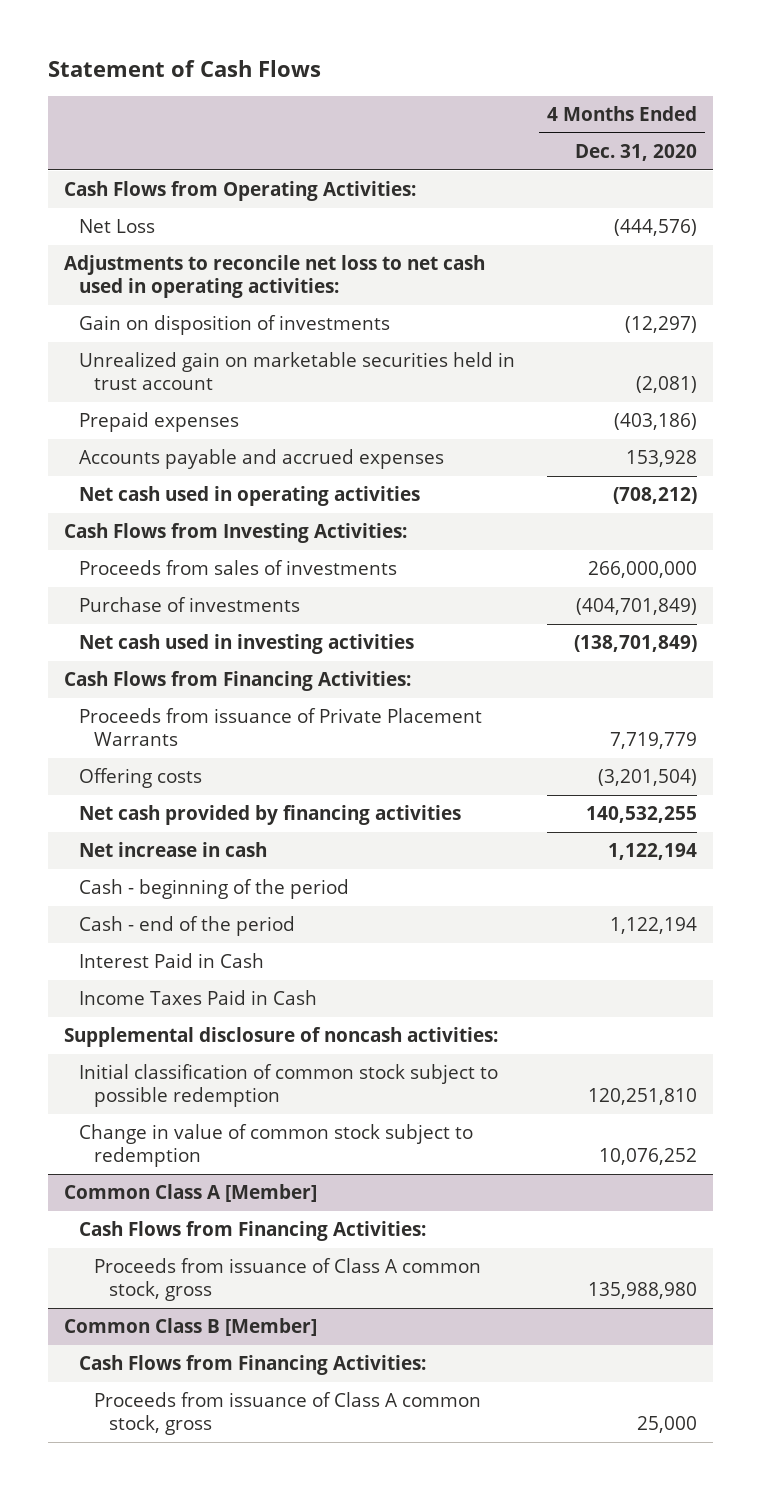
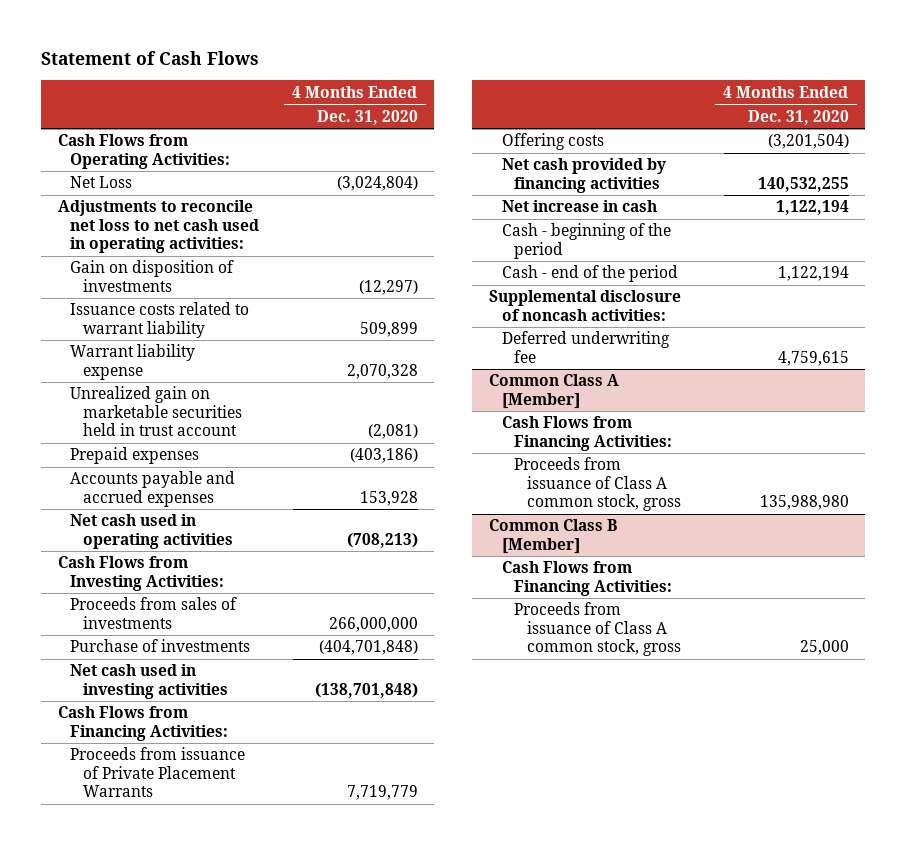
[613,219,697,237] (444,576) -> [336,176,418,192] (3,024,804)
none -> [70,302,250,338] Issuance costs related to warrant liability
none -> [70,344,196,380] Warrant liability expense
[612,487,697,505] (708,212) -> [346,532,418,548] (708,213)
[575,598,697,616] (404,701,849) -> [318,640,418,656] (404,701,848)
[573,635,697,653] (138,701,849) -> [314,682,418,698] (138,701,848)
[78,953,264,969] Interest Paid in Cash -> none
[78,990,317,1006] Income Taxes Paid in Cash -> none
[78,1064,498,1107] Initial classification of common stock subject to possible redemption -> none
[78,1124,473,1167] Change in value of common stock subject to redemption -> none
none -> [501,331,670,363] Deferred underwriting fee

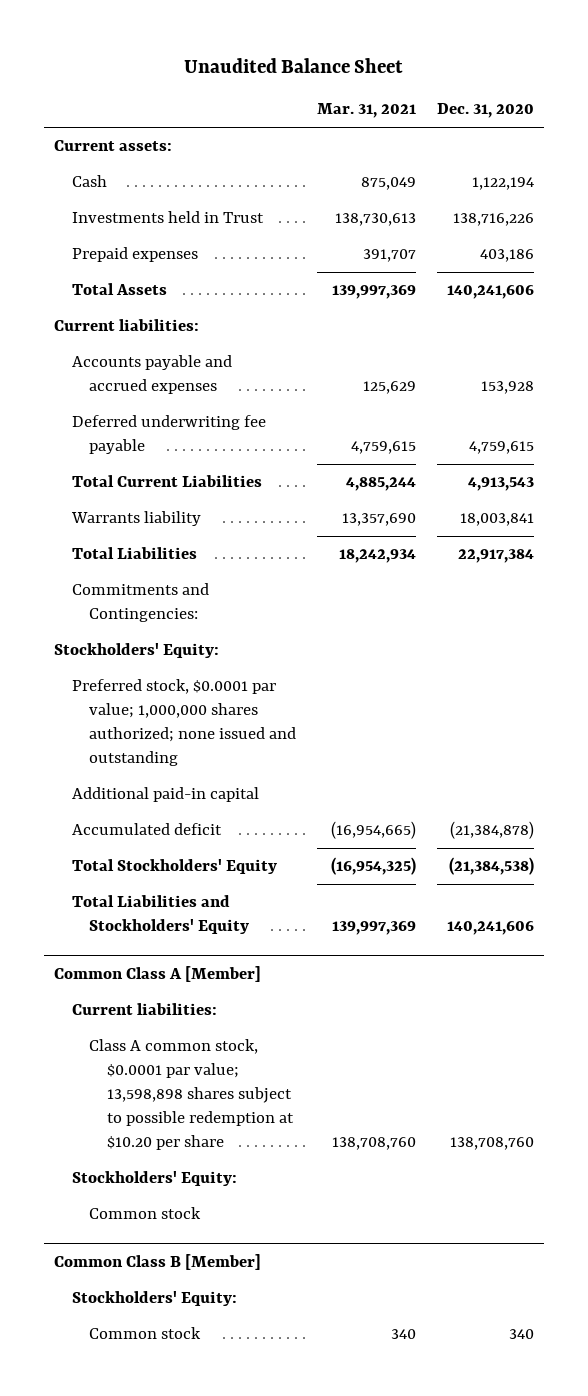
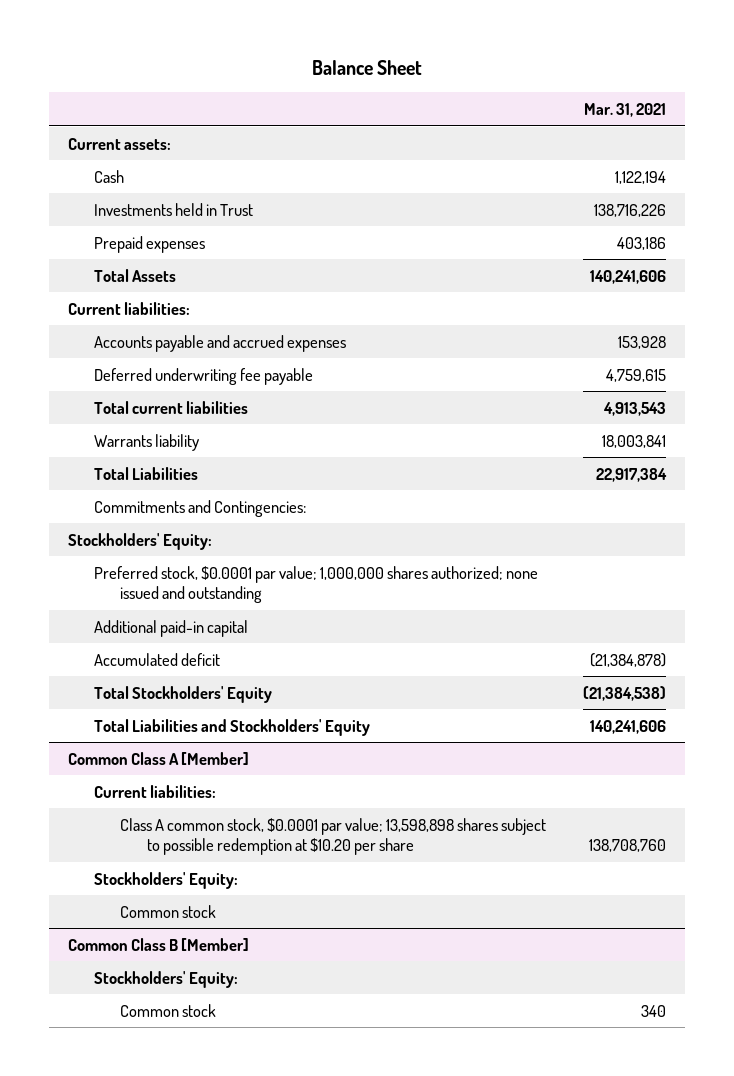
[183,57,403,73] Unaudited Balance Sheet -> [312,60,423,76] Balance Sheet
[436,103,534,119] Dec. 31, 2020 -> none
[360,177,416,191] 875,049 -> [615,170,667,184] 1,122,194
[334,213,416,227] 138,730,613 -> [594,203,667,217] 138,716,226
[362,249,416,263] 391,707 -> [617,236,667,250] 403,186
[331,285,416,300] 139,997,369 -> [590,269,667,284] 140,241,606
[362,381,416,395] 125,629 -> [618,335,667,349] 153,928
[71,475,262,488] Total Current Liabilities -> [94,400,249,414] Total current liabilities
[345,477,416,492] 4,885,244 -> [603,401,667,416] 4,913,543
[341,513,416,527] 13,357,690 -> [602,434,667,448] 18,003,841
[338,549,416,564] 18,242,934 -> [596,467,668,482] 22,917,384
[330,821,416,840] (16,954,665) -> [590,652,667,667] (21,384,878)
[330,857,416,876] (16,954,325) -> [583,685,667,701] (21,384,538)
[331,921,416,936] 139,997,369 -> [590,719,667,734] 140,241,606

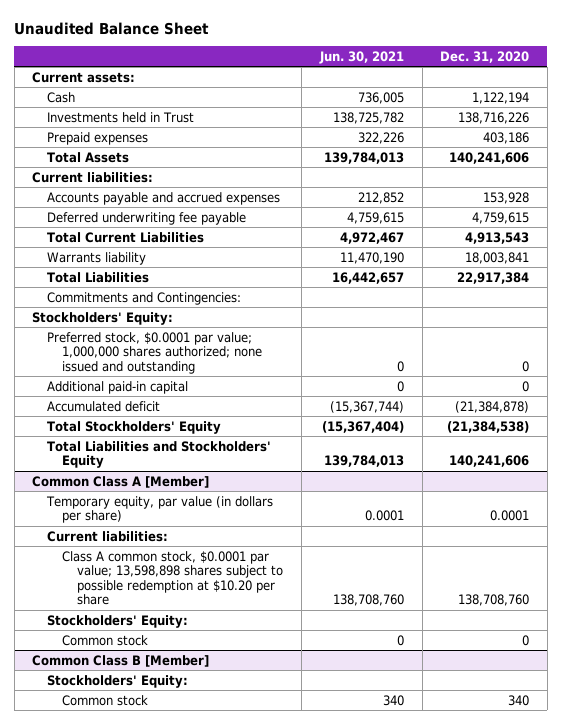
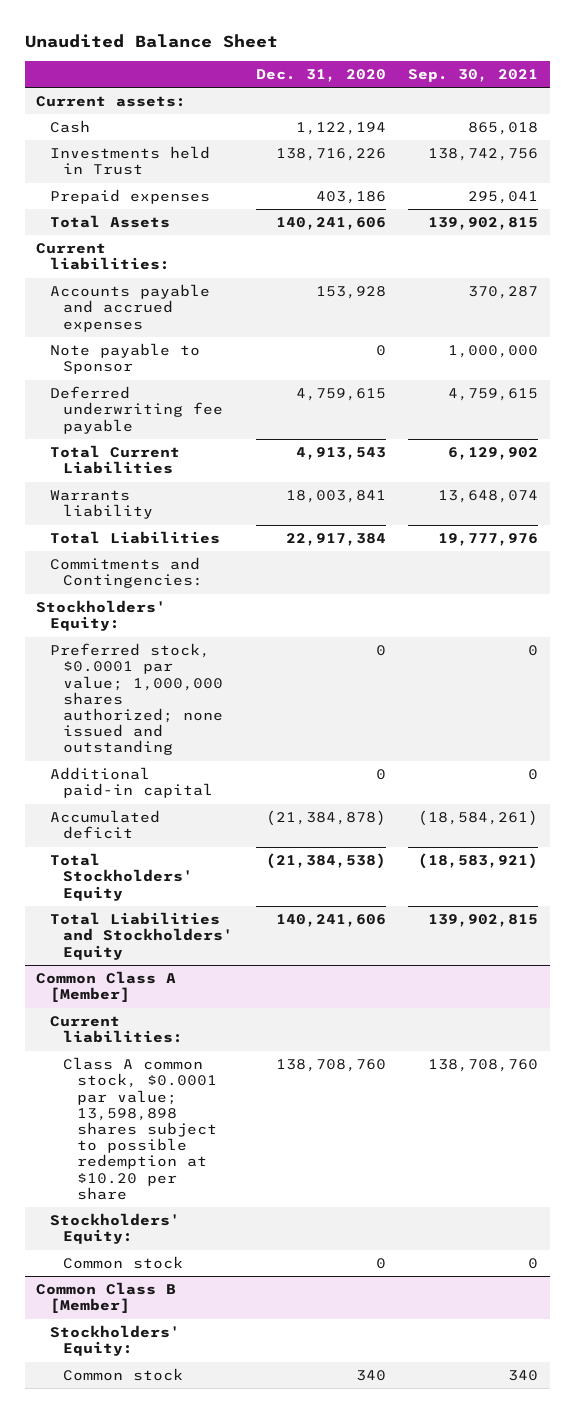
[318,50,404,64] Jun. 30, 2021 -> none
none -> [408,69,539,83] Sep. 30, 2021
none -> [49,343,200,375] Note payable to Sponsor
[46,495,274,524] Temporary equity, par value (in dollars per share) -> none

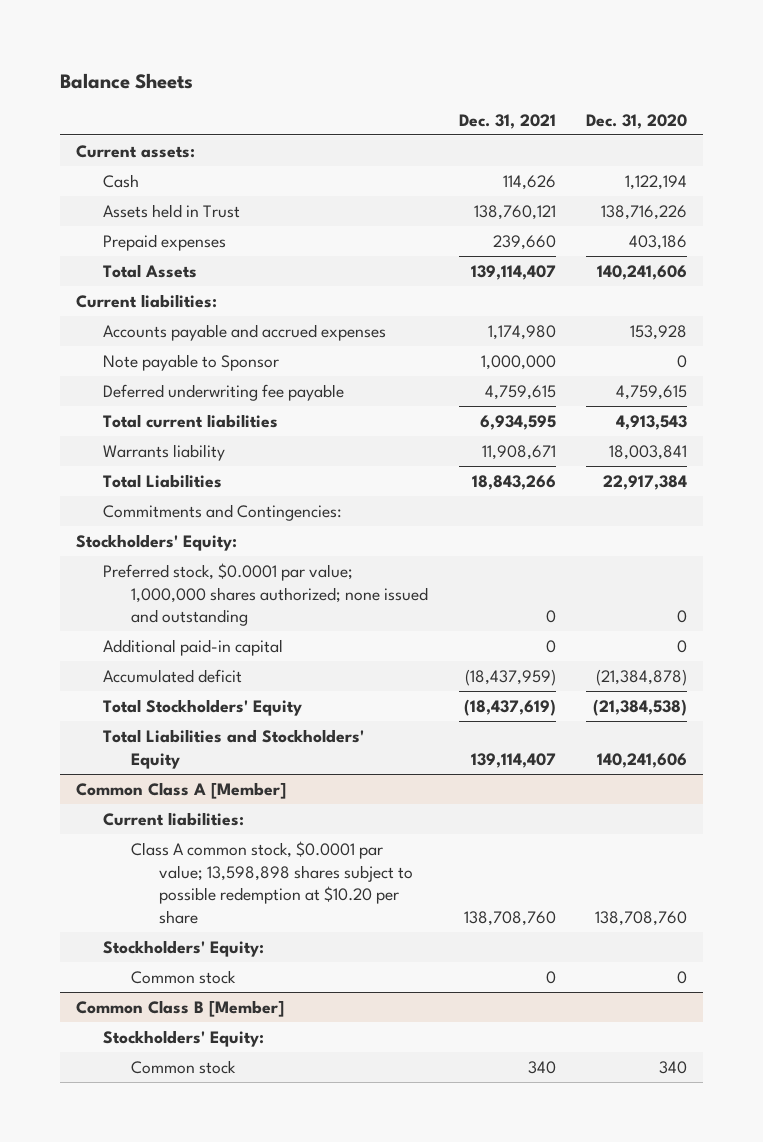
[25,33,279,48] Unaudited Balance Sheet -> [60,72,194,89] Balance Sheets
[408,69,539,83] Sep. 30, 2021 -> none
none -> [458,113,556,129] Dec. 31, 2021
[49,146,210,176] Investments held in Trust -> [103,203,241,218] Assets held in Trust
[49,445,180,475] Total Current Liabilities -> [103,413,279,428] Total current liabilities

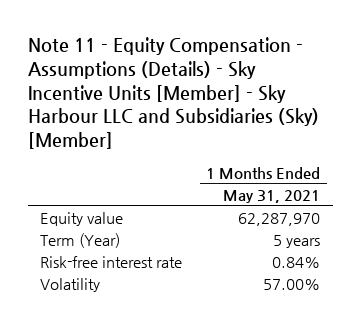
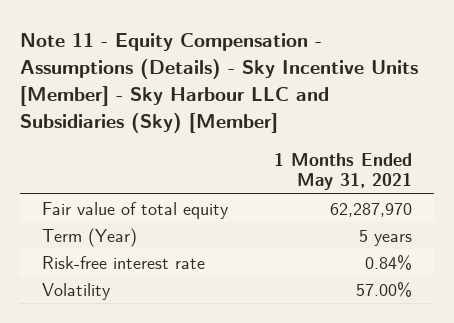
[40,212,124,227] Equity value -> [42,201,230,219] Fair value of total equity

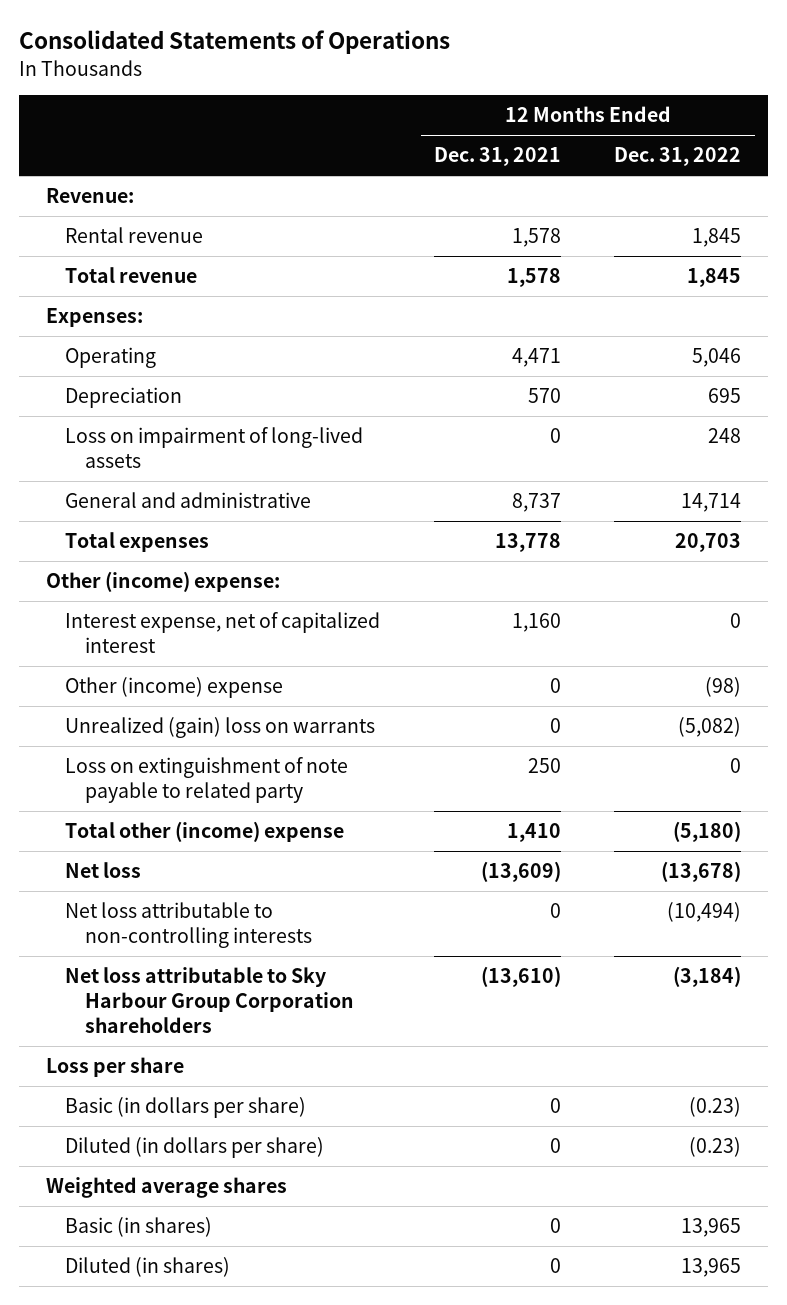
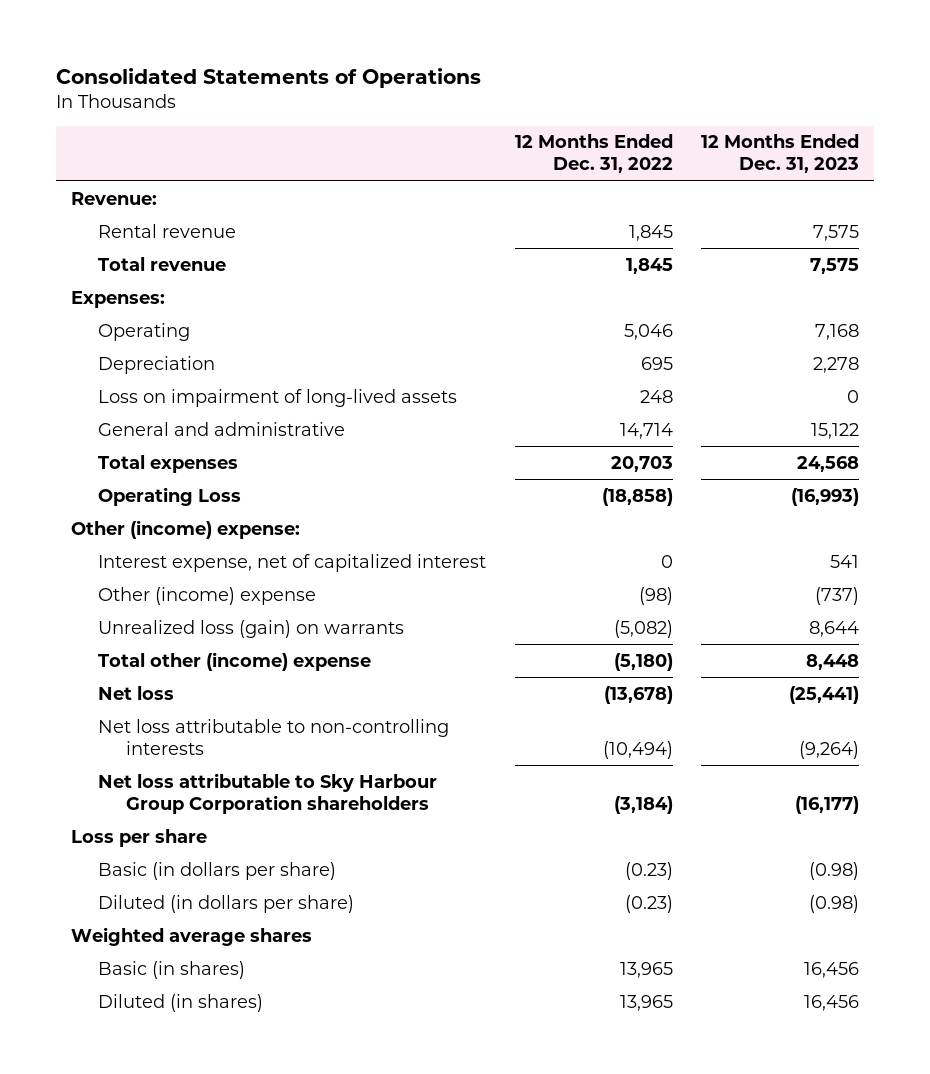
[433,147,561,167] Dec. 31, 2021 -> none
none -> [701,134,860,174] 12 Months Ended Dec. 31, 2023
none -> [98,486,242,506] Operating Loss
[65,757,349,804] Loss on extinguishment of note payable to related party -> none
[65,717,376,739] Unrealized (gain) loss on warrants -> [98,619,405,638] Unrealized loss (gain) on warrants

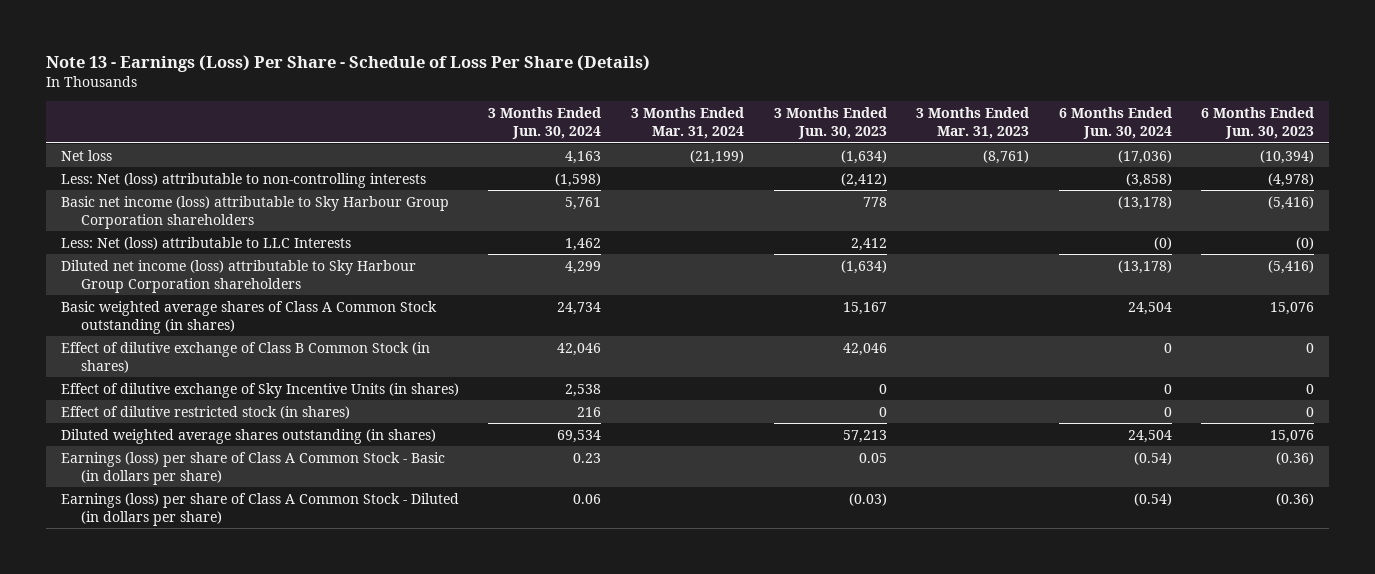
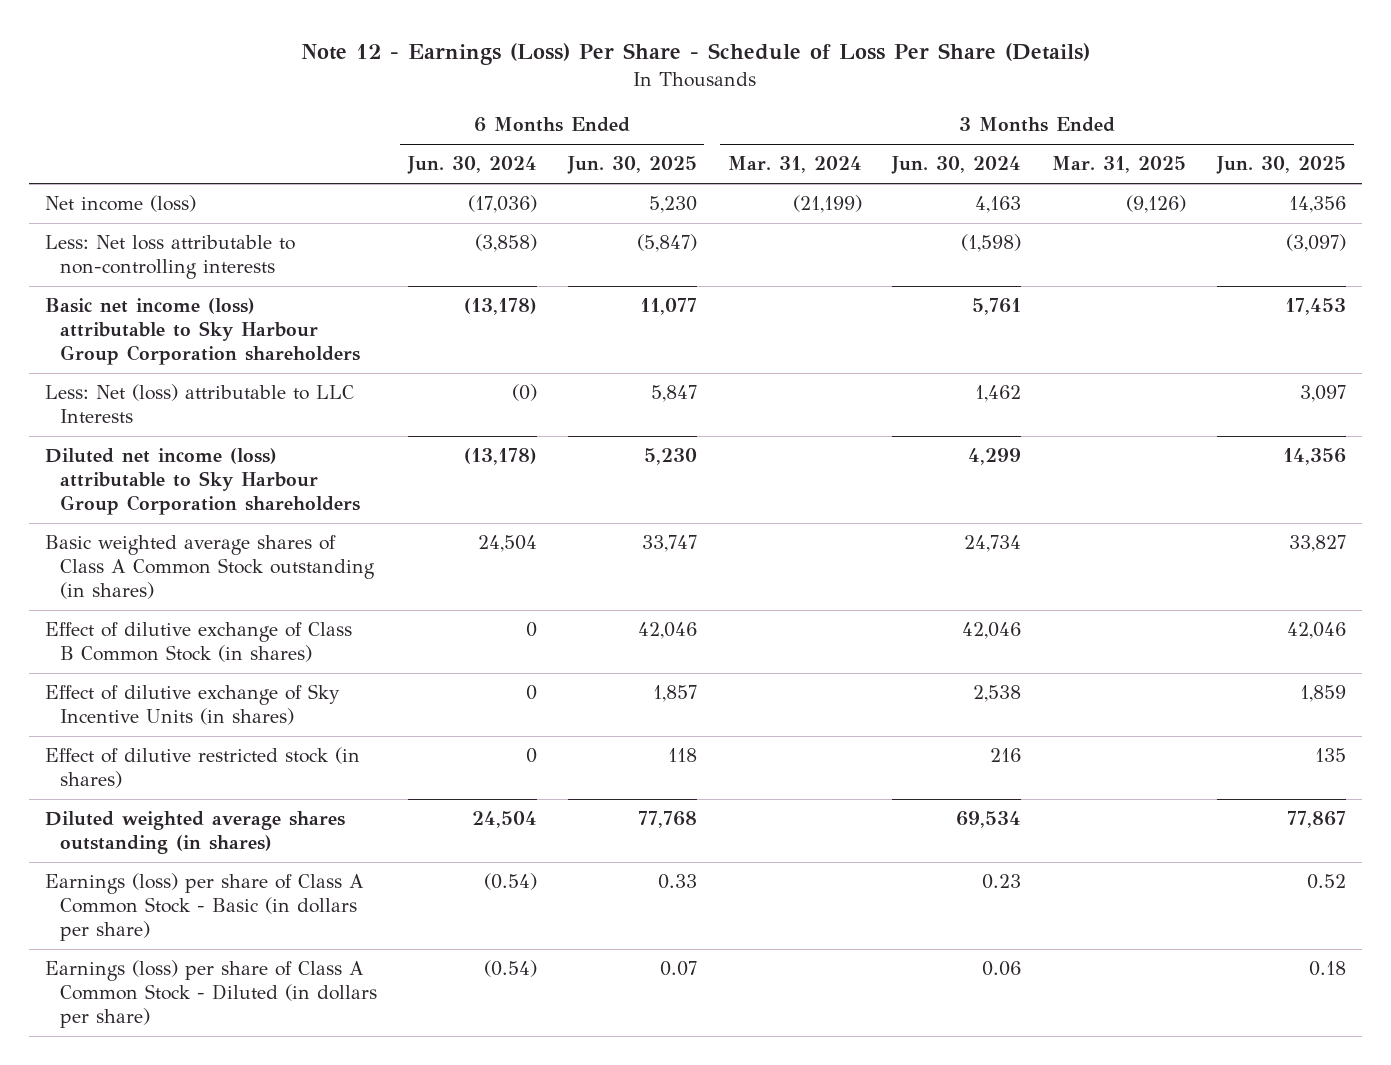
[45,54,650,72] Note 13 - Earnings (Loss) Per Share - Schedule of Loss Per Share (Details) -> [301,43,1091,66] Note 12 - Earnings (Loss) Per Share - Schedule of Loss Per Share (Details)
[773,107,887,140] 3 Months Ended Jun. 30, 2023 -> none
[916,107,1030,140] 3 Months Ended Mar. 31, 2023 -> none
[1201,107,1315,140] 6 Months Ended Jun. 30, 2023 -> none
none -> [566,156,697,175] Jun. 30, 2025
none -> [1052,156,1187,174] Mar. 31, 2025
none -> [1216,156,1347,175] Jun. 30, 2025
[60,149,112,161] Net loss -> [44,195,196,213] Net income (loss)
[60,172,426,188] Less: Net (loss) attributable to non-controlling interests -> [44,235,295,280] Less: Net loss attributable to non-controlling interests

